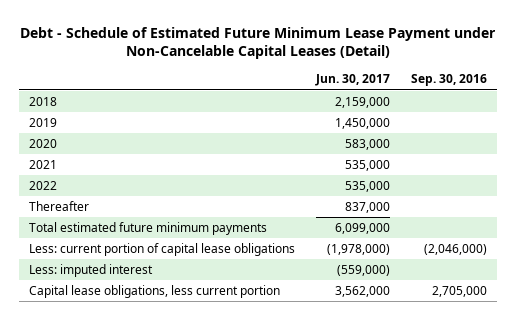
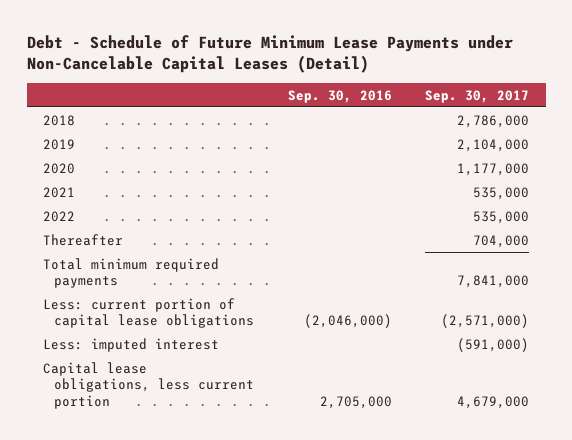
[20,26,497,60] Debt - Schedule of Estimated Future Minimum Lease Payment under Non-Cancelable Capital Leases (Detail) -> [26,35,513,74] Debt - Schedule of Future Minimum Lease Payments under Non-Cancelable Capital Leases (Detail)
[315,74,391,87] Jun. 30, 2017 -> none
none -> [425,89,530,103] Sep. 30, 2017
[29,221,268,235] Total estimated future minimum payments -> [43,257,220,289] Total minimum required payments

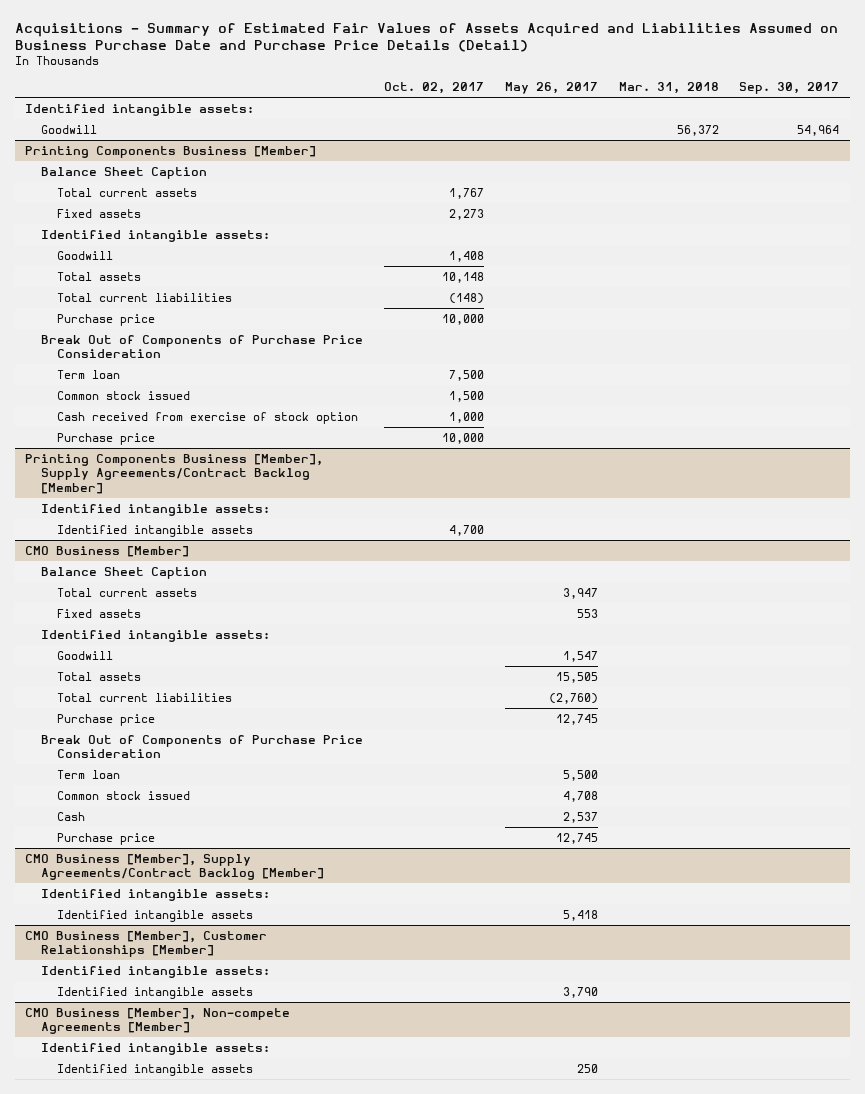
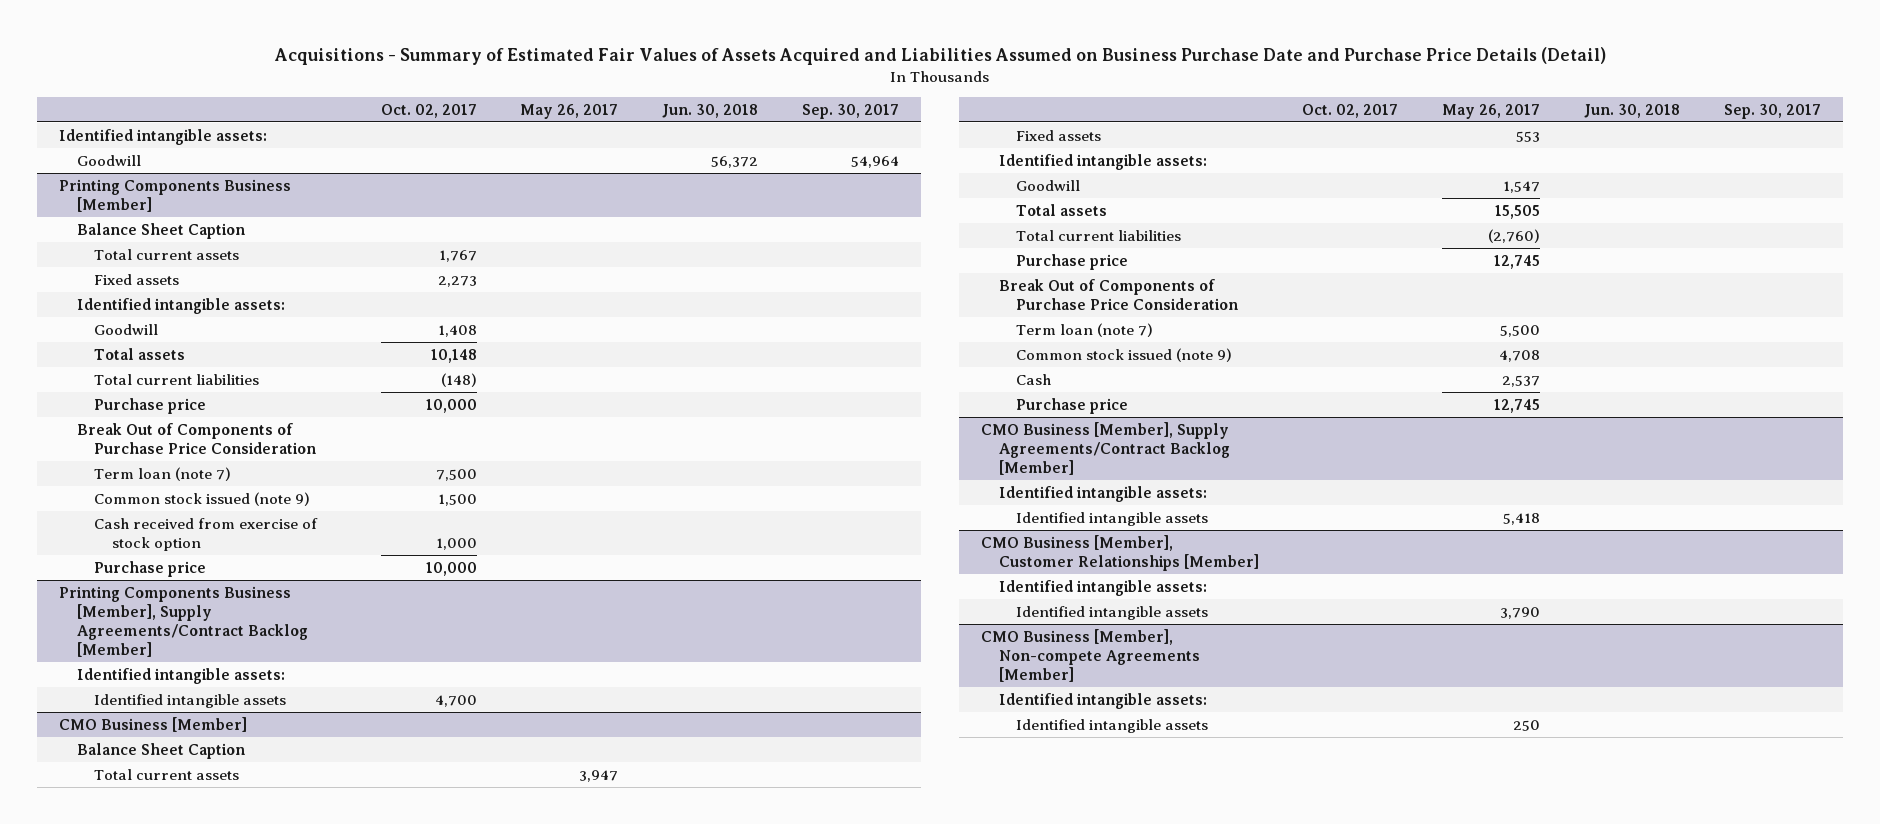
[618,82,719,95] Mar. 31, 2018 -> none
none -> [662,103,759,118] Jun. 30, 2018
[56,369,120,379] Term loan -> [94,466,232,481] Term loan (note 7)
[56,390,190,400] Common stock issued -> [94,491,311,506] Common stock issued (note 9)
[56,769,120,779] Term loan -> [1016,322,1154,337] Term loan (note 7)
[56,790,190,800] Common stock issued -> [1016,347,1233,362] Common stock issued (note 9)

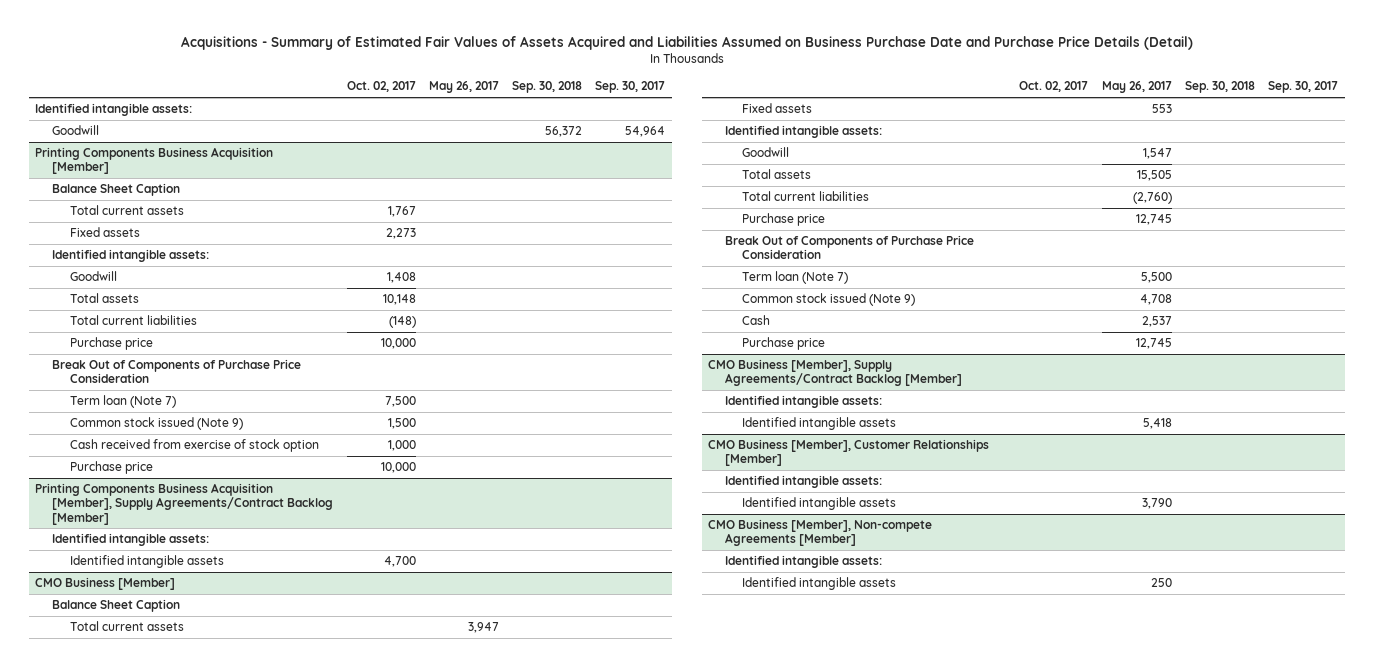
[662,103,759,118] Jun. 30, 2018 -> none
none -> [512,81,583,94] Sep. 30, 2018
[59,178,292,212] Printing Components Business [Member] -> [35,147,274,175] Printing Components Business Acquisition [Member]
[94,466,232,481] Term loan (note 7) -> [69,395,176,409] Term loan (Note 7)
[94,491,311,506] Common stock issued (note 9) -> [69,417,243,431] Common stock issued (Note 9)
[59,585,308,658] Printing Components Business [Member], Supply Agreements/Contract Backlog [Member] -> [35,483,334,525] Printing Components Business Acquisition [Member], Supply Agreements/Contract Backlog [Member]
[1016,322,1154,337] Term loan (note 7) -> [742,271,849,285] Term loan (Note 7)
[1016,347,1233,362] Common stock issued (note 9) -> [742,293,916,307] Common stock issued (Note 9)

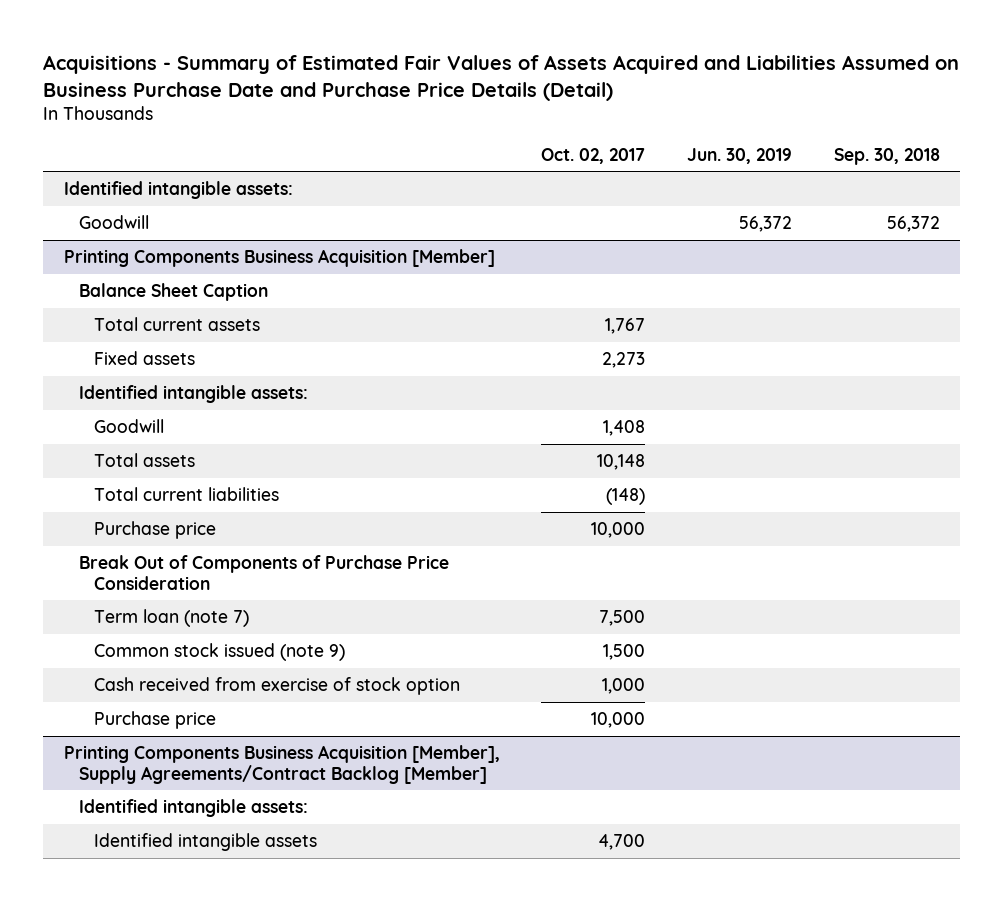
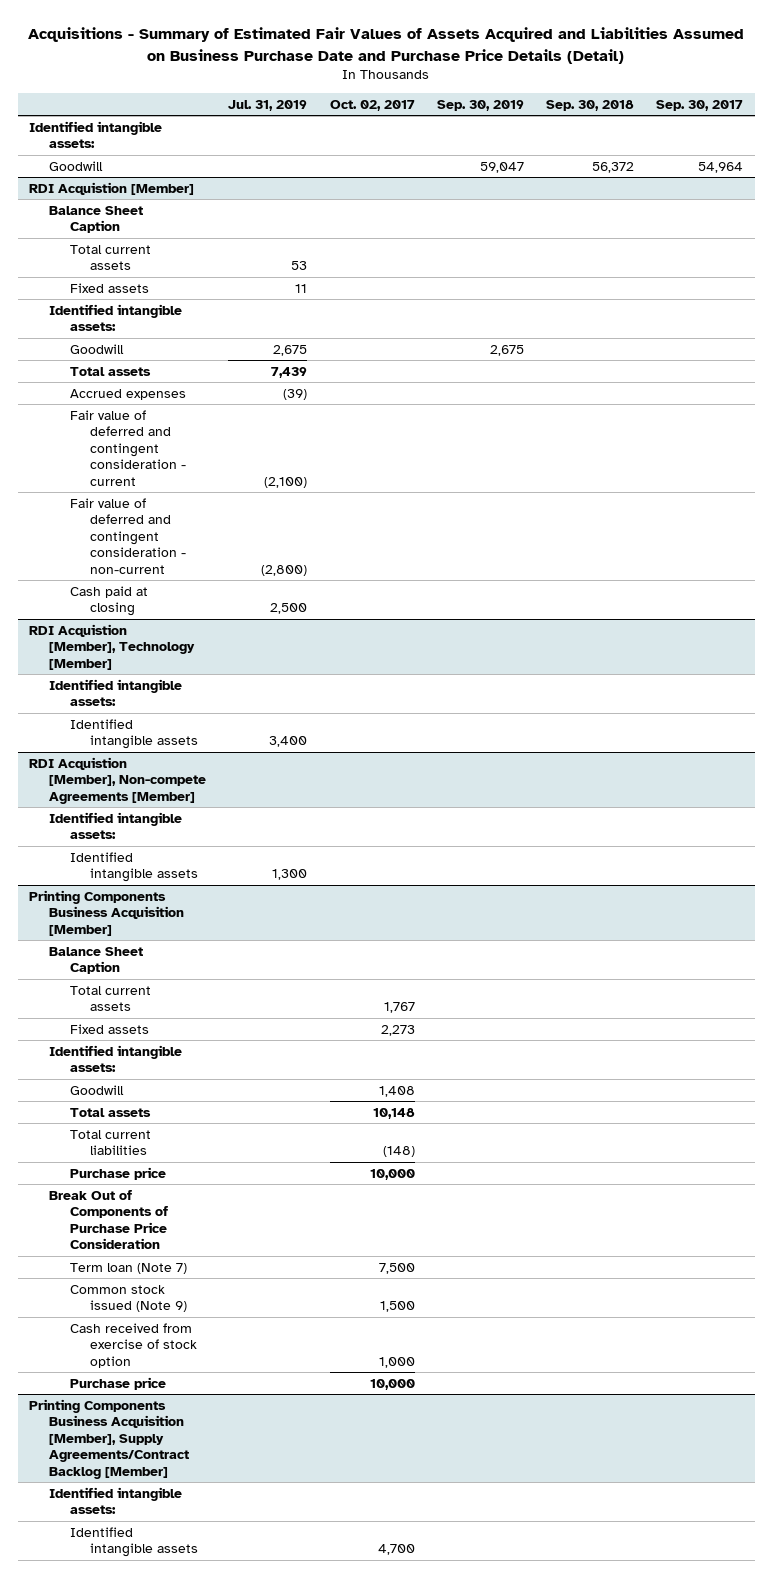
[686,147,792,164] Jun. 30, 2019 -> none
none -> [228,99,308,111] Jul. 31, 2019
none -> [436,99,524,111] Sep. 30, 2019
none -> [656,99,744,111] Sep. 30, 2017
none -> [28,181,194,195] RDI Acquistion [Member]
none -> [49,205,144,234] Balance Sheet Caption
none -> [69,244,151,271] Total current assets
none -> [69,282,149,293] Fixed assets
none -> [49,303,183,332] Identified intangible assets:
none -> [69,343,124,354] Goodwill
none -> [69,366,151,376] Total assets
none -> [69,388,186,400] Accrued expenses
none -> [69,409,186,487] Fair value of deferred and contingent consideration - current
none -> [69,497,186,575] Fair value of deferred and contingent consideration - non-current
none -> [69,585,148,617] Cash paid at closing
none -> [28,623,196,670] RDI Acquistion [Member], Technology [Member]
none -> [49,678,183,707] Identified intangible assets:
none -> [69,718,198,750] Identified intangible assets
none -> [28,756,207,804] RDI Acquistion [Member], Non-compete Agreements [Member]
none -> [49,811,183,840] Identified intangible assets:
none -> [69,851,198,883] Identified intangible assets
[93,608,249,627] Term loan (note 7) -> [69,1262,187,1274] Term loan (Note 7)
[93,642,345,661] Common stock issued (note 9) -> [69,1284,187,1313] Common stock issued (Note 9)

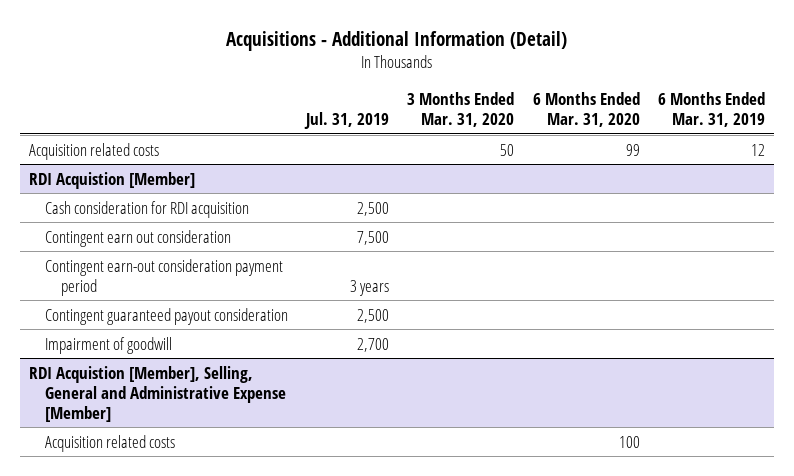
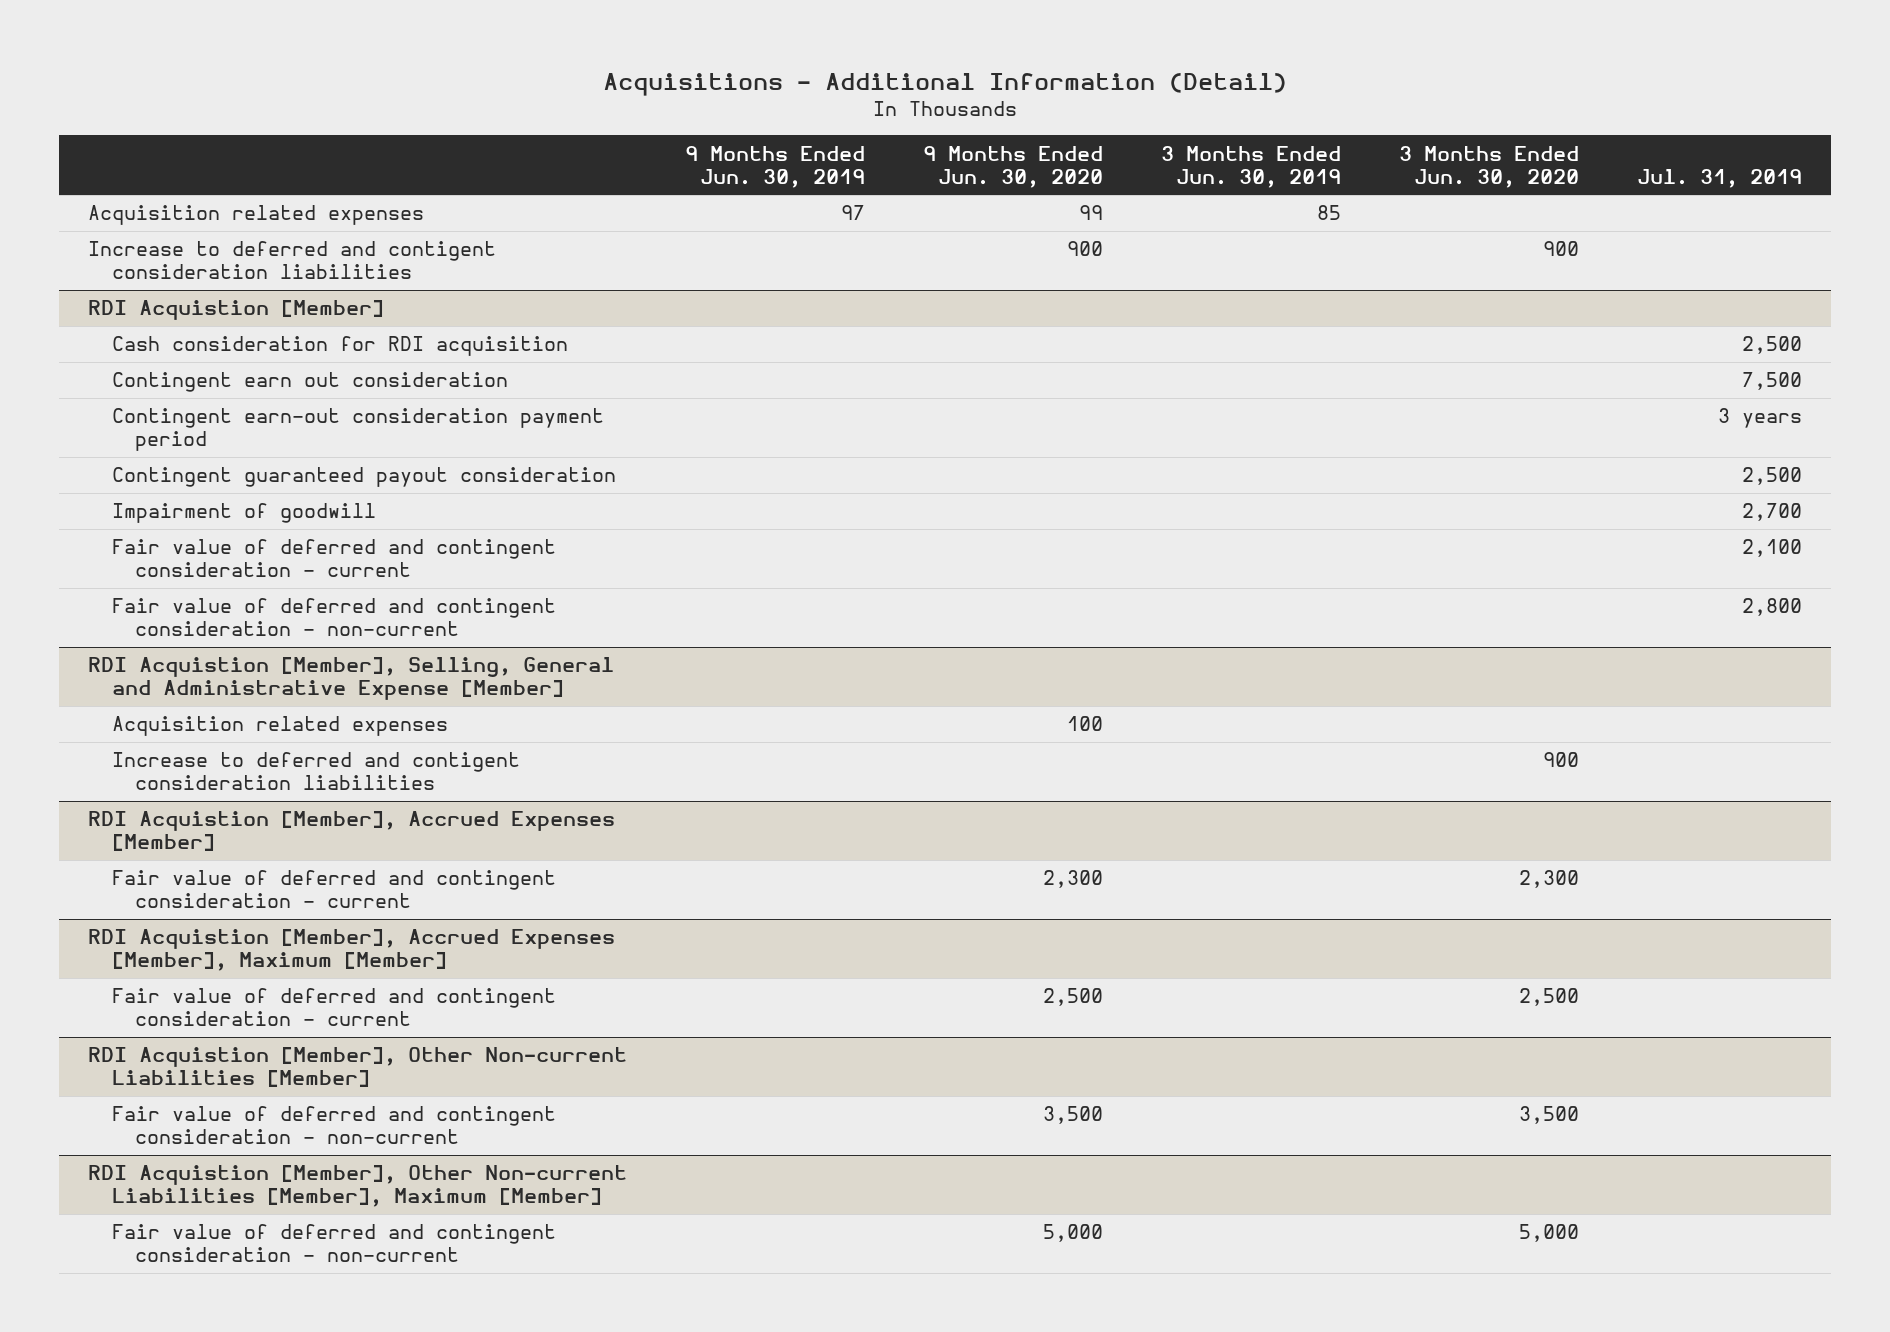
[407,91,515,127] 3 Months Ended Mar. 31, 2020 -> none
[532,91,640,127] 6 Months Ended Mar. 31, 2020 -> none
[657,91,765,127] 6 Months Ended Mar. 31, 2019 -> none
none -> [685,145,866,188] 9 Months Ended Jun. 30, 2019
none -> [923,145,1104,188] 9 Months Ended Jun. 30, 2020
none -> [1161,145,1342,188] 3 Months Ended Jun. 30, 2019
none -> [1399,145,1580,188] 3 Months Ended Jun. 30, 2020
[29,142,160,160] Acquisition related costs -> [88,205,425,226] Acquisition related expenses
none -> [88,241,497,280] Increase to deferred and contigent consideration liabilities
none -> [111,539,556,578] Fair value of deferred and contingent consideration - current
none -> [111,598,556,637] Fair value of deferred and contingent consideration - non-current
[45,434,176,452] Acquisition related costs -> [111,716,448,737] Acquisition related expenses
none -> [111,752,520,791] Increase to deferred and contigent consideration liabilities
none -> [88,811,616,852] RDI Acquistion [Member], Accrued Expenses [Member]
none -> [111,870,556,909] Fair value of deferred and contingent consideration - current
none -> [88,929,616,972] RDI Acquistion [Member], Accrued Expenses [Member], Maximum [Member]
none -> [111,988,556,1027] Fair value of deferred and contingent consideration - current
none -> [88,1047,628,1088] RDI Acquistion [Member], Other Non-current Liabilities [Member]
none -> [111,1106,556,1145] Fair value of deferred and contingent consideration - non-current
none -> [88,1165,628,1208] RDI Acquistion [Member], Other Non-current Liabilities [Member], Maximum [Member]
none -> [111,1224,556,1263] Fair value of deferred and contingent consideration - non-current

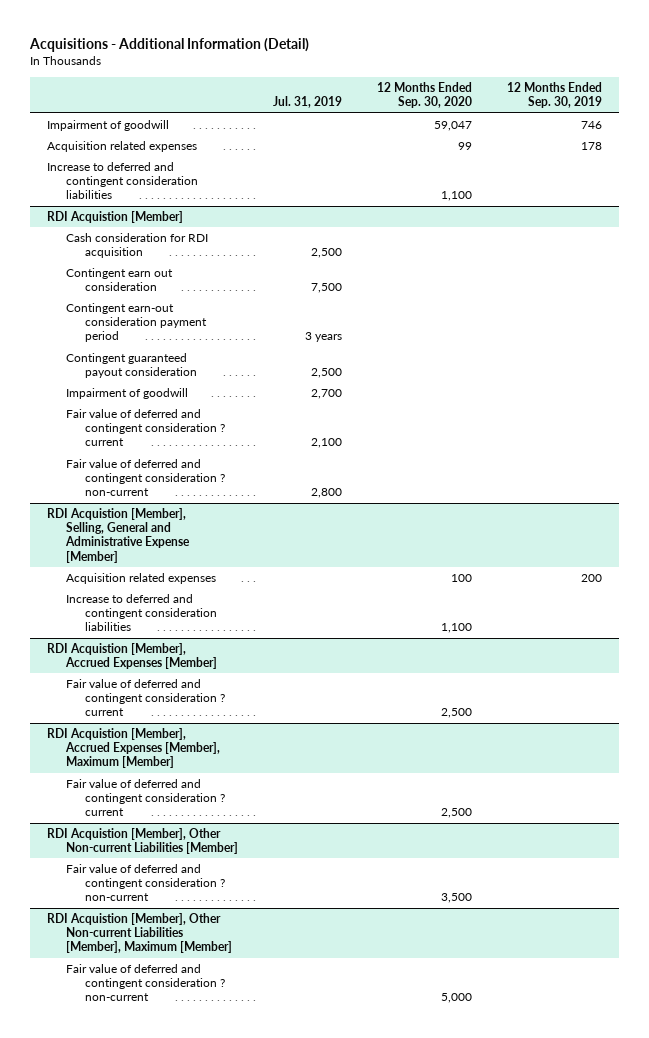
[685,145,866,188] 9 Months Ended Jun. 30, 2019 -> none
[923,145,1104,188] 9 Months Ended Jun. 30, 2020 -> none
[1161,145,1342,188] 3 Months Ended Jun. 30, 2019 -> none
[1399,145,1580,188] 3 Months Ended Jun. 30, 2020 -> none
none -> [376,82,472,109] 12 Months Ended Sep. 30, 2020
none -> [506,82,602,109] 12 Months Ended Sep. 30, 2019
none -> [47,119,170,131] Impairment of goodwill
[88,241,497,280] Increase to deferred and contigent consideration liabilities -> [47,161,199,200] Increase to deferred and contingent consideration liabilities
[111,539,556,578] Fair value of deferred and contingent consideration - current -> [66,408,226,447] Fair value of deferred and contingent consideration ? current
[111,598,556,637] Fair value of deferred and contingent consideration - non-current -> [66,458,226,497] Fair value of deferred and contingent consideration ? non-current
[111,752,520,791] Increase to deferred and contigent consideration liabilities -> [66,593,218,632] Increase to deferred and contingent consideration liabilities
[111,870,556,909] Fair value of deferred and contingent consideration - current -> [66,678,226,717] Fair value of deferred and contingent consideration ? current
[111,988,556,1027] Fair value of deferred and contingent consideration - current -> [66,778,226,817] Fair value of deferred and contingent consideration ? current
[111,1106,556,1145] Fair value of deferred and contingent consideration - non-current -> [66,863,226,902] Fair value of deferred and contingent consideration ? non-current
[111,1224,556,1263] Fair value of deferred and contingent consideration - non-current -> [66,963,226,1002] Fair value of deferred and contingent consideration ? non-current

